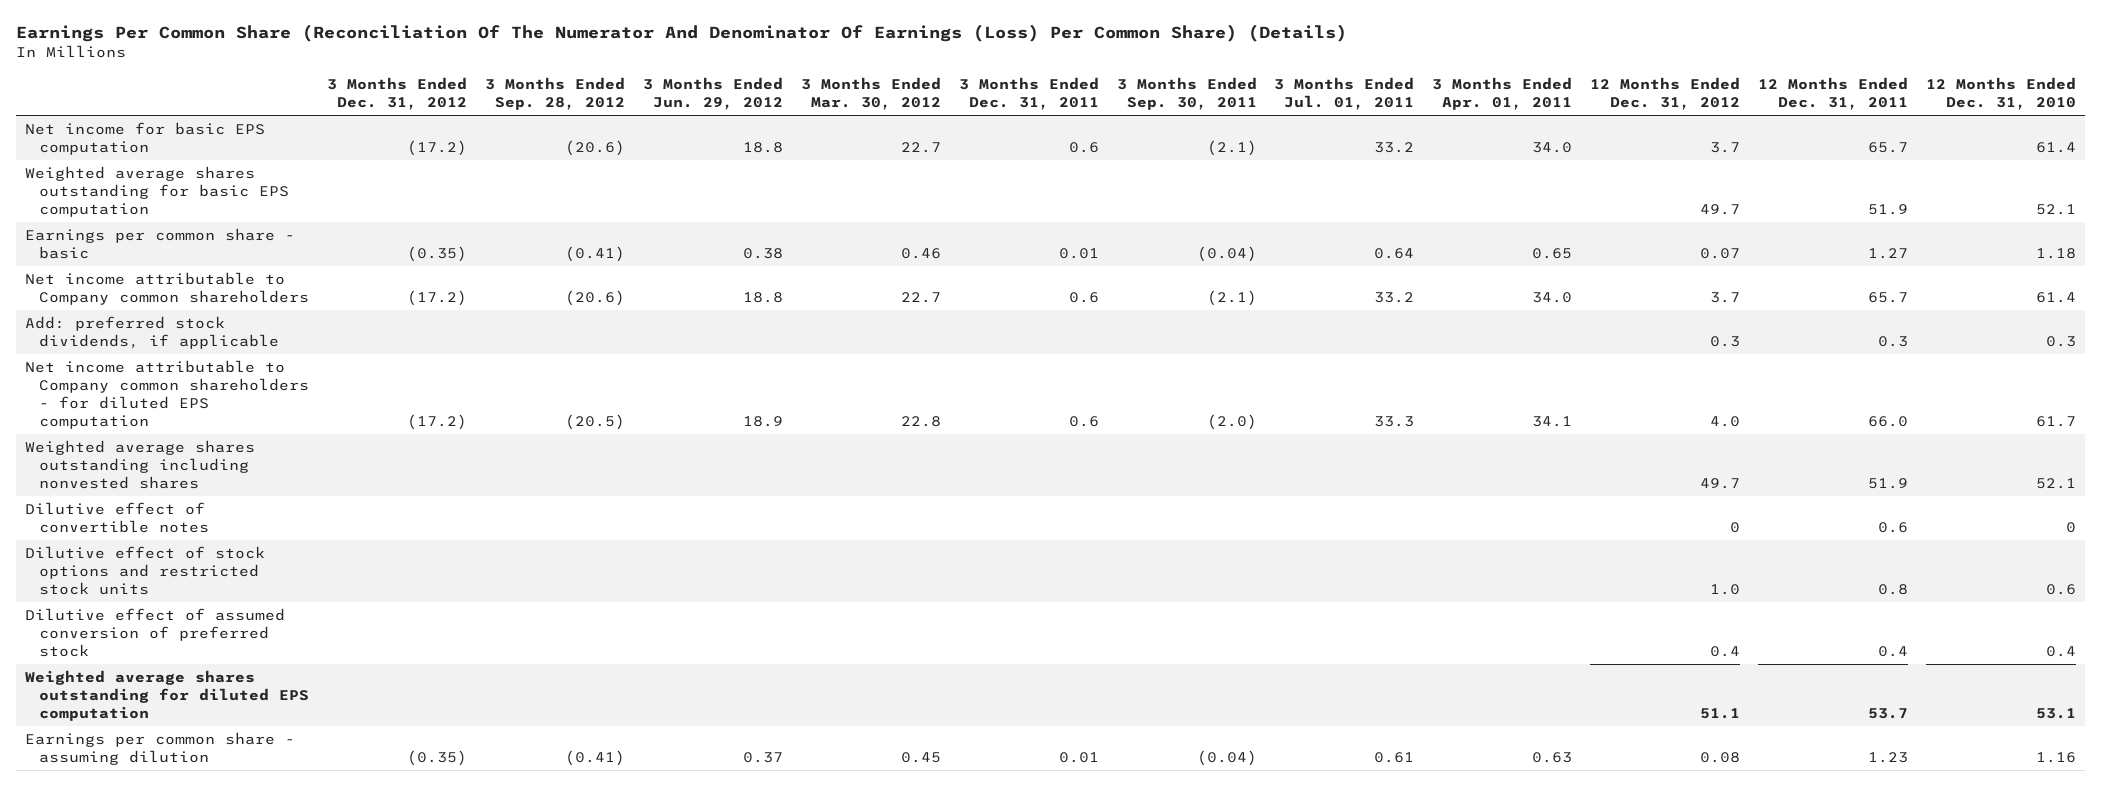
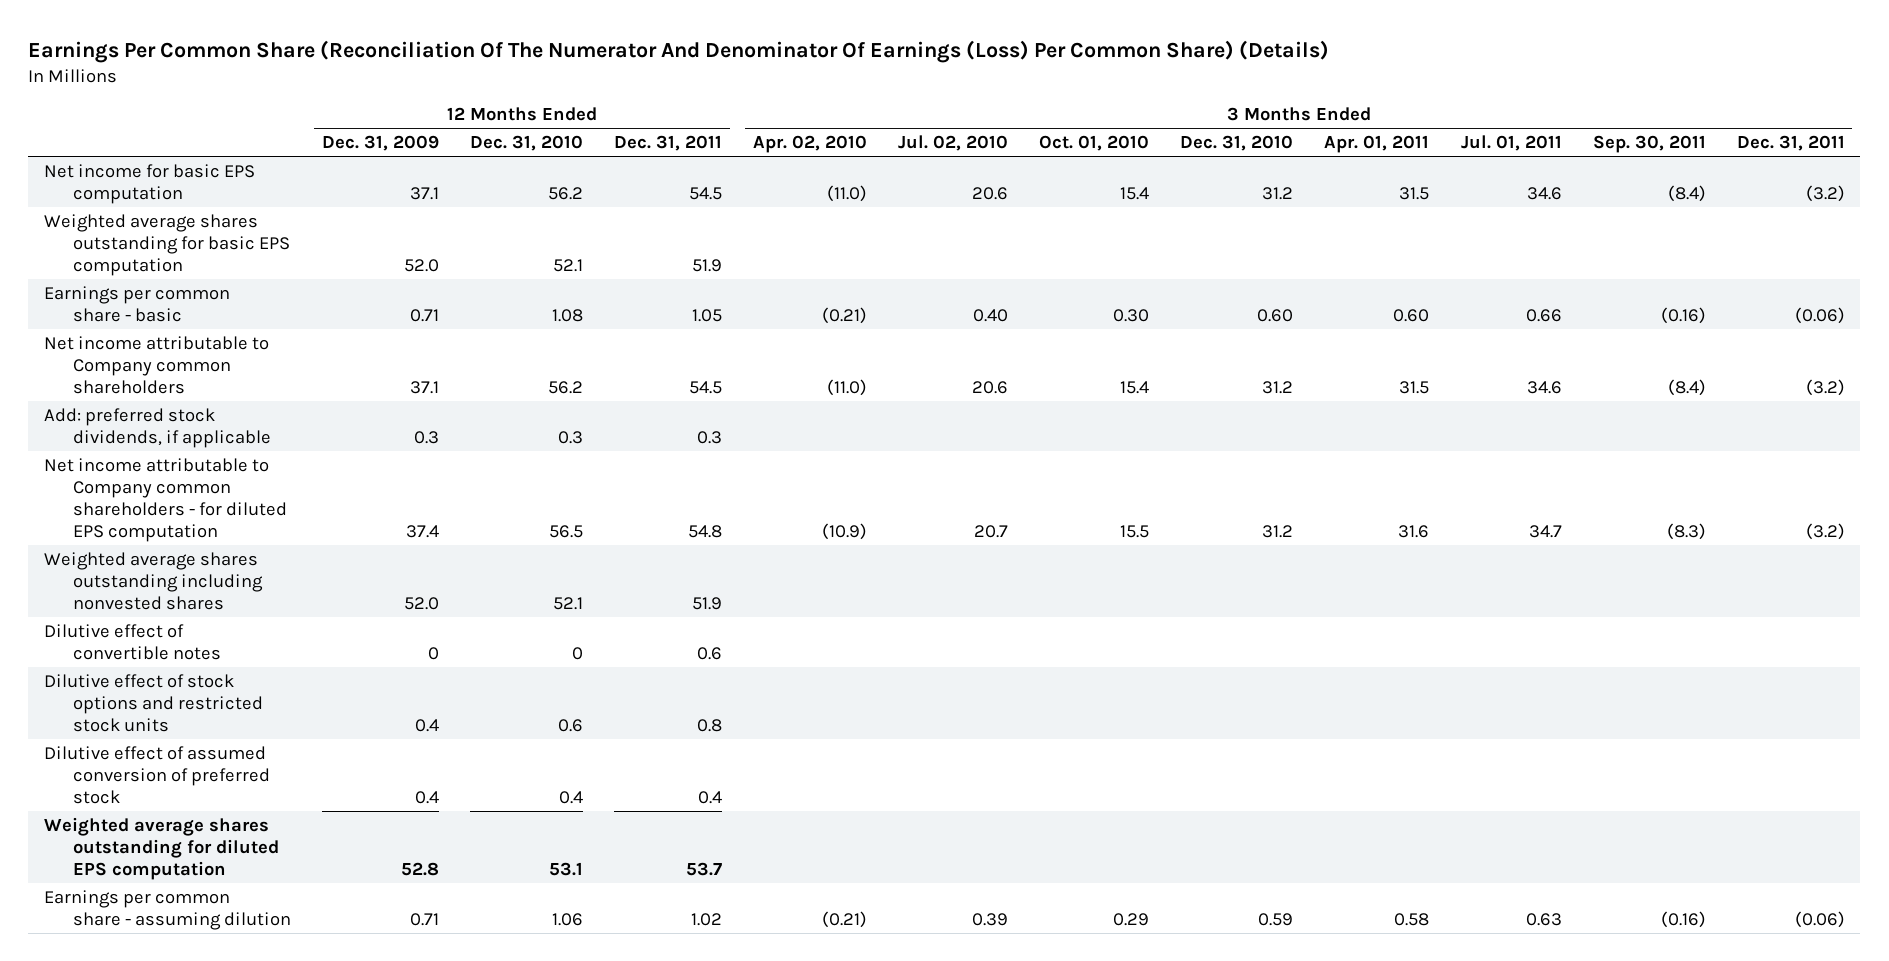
[326,77,467,111] 3 Months Ended Dec. 31, 2012 -> none
[484,77,625,111] 3 Months Ended Sep. 28, 2012 -> none
[642,77,783,111] 3 Months Ended Jun. 29, 2012 -> none
[800,77,941,111] 3 Months Ended Mar. 30, 2012 -> none
[1590,77,1741,111] 12 Months Ended Dec. 31, 2012 -> none
none -> [321,135,439,152] Dec. 31, 2009
none -> [753,135,868,154] Apr. 02, 2010
none -> [898,135,1009,152] Jul. 02, 2010
none -> [1039,135,1150,152] Oct. 01, 2010
none -> [1180,135,1294,152] Dec. 31, 2010
[1068,141,1099,153] 0.6 -> [1805,184,1845,202] (3.2)
[1206,139,1257,156] (2.1) -> [1667,184,1706,202] (8.4)
[1374,141,1415,153] 33.2 -> [1526,186,1562,200] 34.6
[1532,141,1573,153] 34.0 -> [1399,186,1430,200] 31.5
[1868,141,1909,153] 65.7 -> [689,186,723,200] 54.5
[2036,141,2077,153] 61.4 -> [547,186,583,200] 56.2
[1058,247,1099,259] 0.01 -> [1794,306,1845,324] (0.06)
[1196,245,1257,262] (0.04) -> [1660,306,1706,324] (0.16)
[1374,247,1415,259] 0.64 -> [1525,308,1562,322] 0.66
[1532,247,1573,259] 0.65 -> [1393,308,1430,322] 0.60
[1868,247,1909,259] 1.27 -> [692,308,723,322] 1.05
[2036,247,2077,259] 1.18 -> [551,308,583,322] 1.08
[1068,291,1099,303] 0.6 -> [1805,378,1845,396] (3.2)
[1206,289,1257,306] (2.1) -> [1667,378,1706,396] (8.4)
[1374,291,1415,303] 33.2 -> [1526,380,1562,394] 34.6
[1532,291,1573,303] 34.0 -> [1399,380,1430,394] 31.5
[1868,291,1909,303] 65.7 -> [689,380,723,394] 54.5
[2036,291,2077,303] 61.4 -> [547,380,583,394] 56.2
[1068,415,1099,427] 0.6 -> [1805,523,1845,541] (3.2)
[1206,413,1257,430] (2.0) -> [1666,523,1706,541] (8.3)
[1374,415,1415,427] 33.3 -> [1528,525,1562,539] 34.7
[1532,415,1573,427] 34.1 -> [1398,525,1430,539] 31.6
[1868,415,1909,427] 66.0 -> [688,525,723,539] 54.8
[2036,415,2077,427] 61.7 -> [548,525,583,539] 56.5
[1058,751,1099,763] 0.01 -> [1794,910,1845,928] (0.06)
[1196,749,1257,766] (0.04) -> [1660,910,1706,928] (0.16)
[1374,751,1415,763] 0.61 -> [1525,912,1562,926] 0.63
[1532,751,1573,763] 0.63 -> [1394,912,1430,926] 0.58
[1868,751,1909,763] 1.23 -> [691,912,723,926] 1.02
[2036,751,2077,763] 1.16 -> [551,912,583,926] 1.06

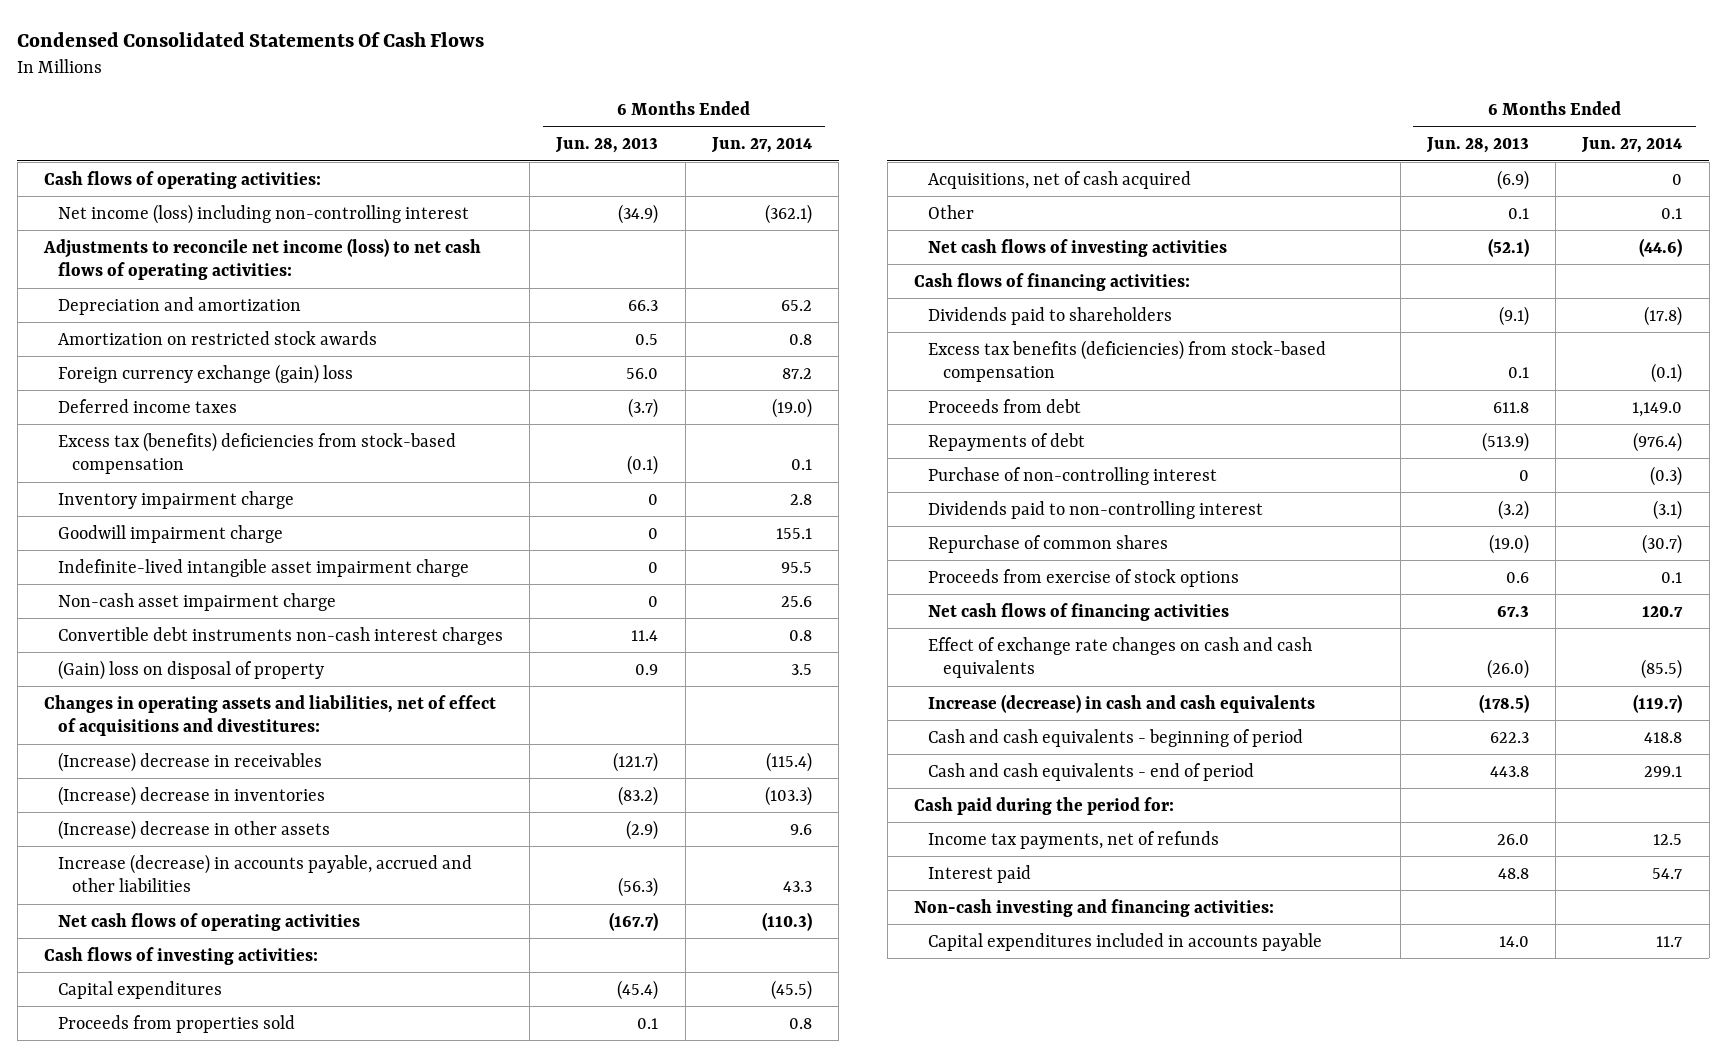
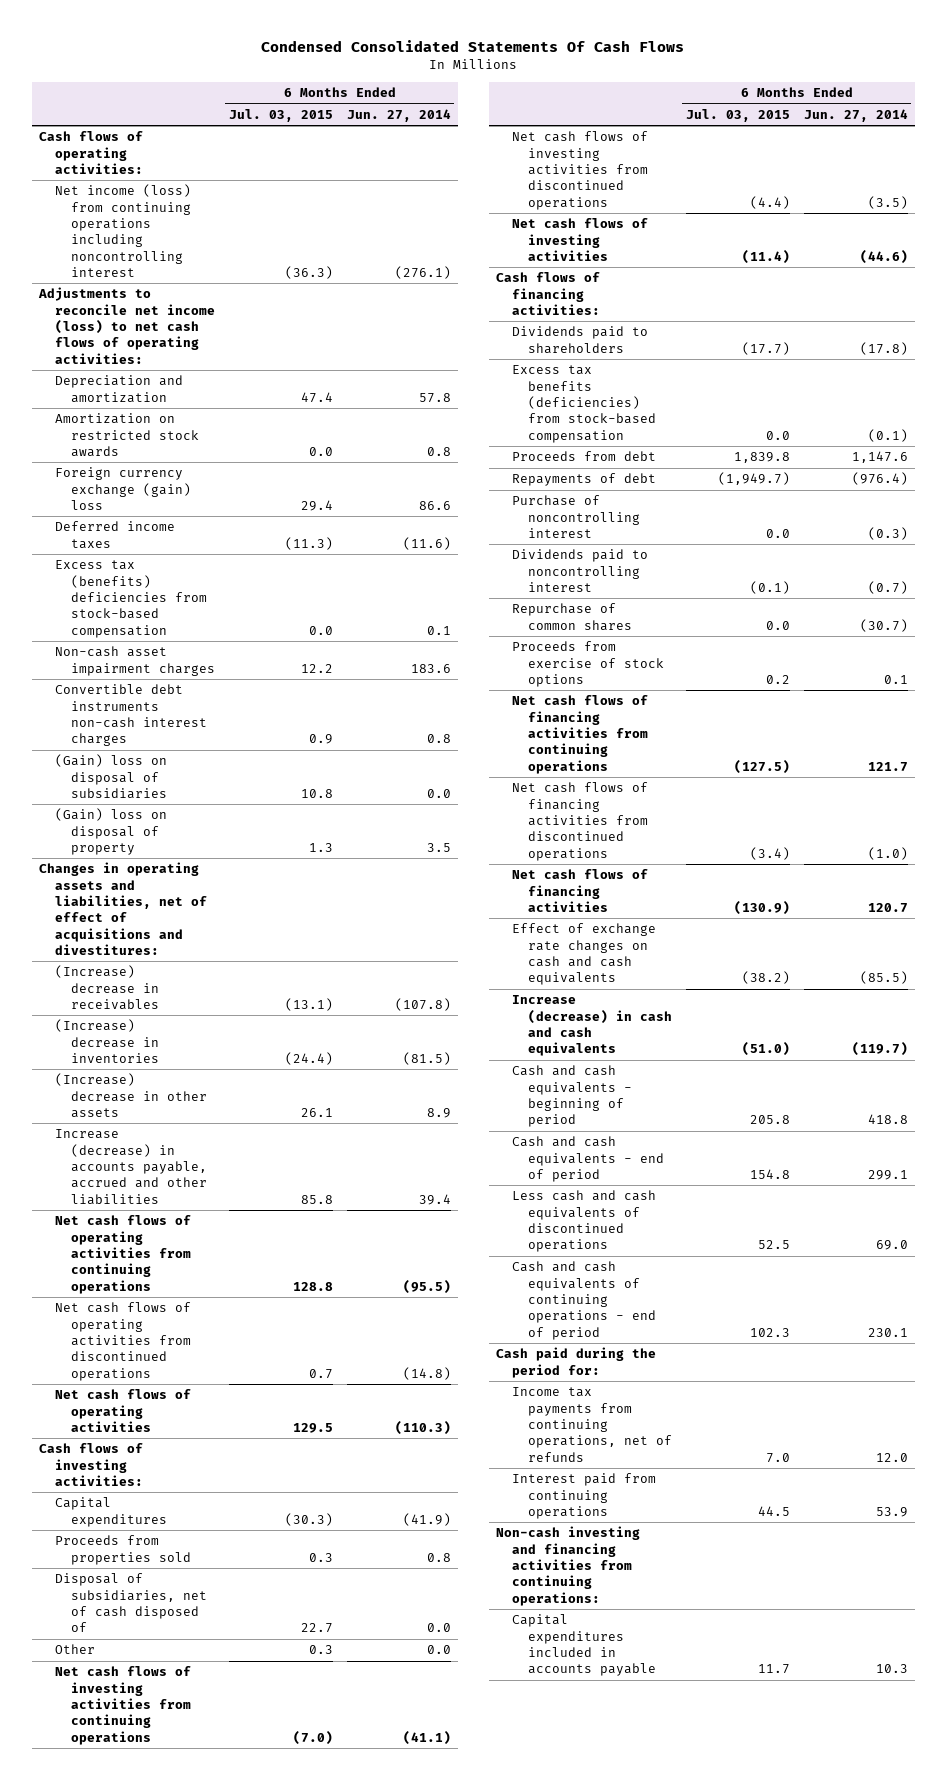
[555,137,659,154] Jun. 28, 2013 -> none
none -> [228,108,333,122] Jul. 03, 2015
[57,203,469,224] Net income (loss) including non-controlling interest -> none
none -> [54,184,191,277] Net income (loss) from continuing operations including noncontrolling interest
[780,299,812,311] 65.2 -> [418,392,451,403] 57.8
[781,367,812,379] 87.2 -> [418,500,451,510] 86.6
[771,397,812,418] (19.0) -> [402,536,451,550] (11.6)
[57,490,294,509] Inventory impairment charge -> none
[57,524,283,543] Goodwill impairment charge -> none
[57,558,469,577] Indefinite-lived intangible asset impairment charge -> none
[57,592,336,611] Non-cash asset impairment charge -> [54,646,215,676] Non-cash asset impairment charges
[780,595,812,607] 25.6 -> [410,663,451,673] 183.6
none -> [54,754,167,799] (Gain) loss on disposal of subsidiaries
[765,751,812,772] (115.4) -> [394,997,451,1011] (107.8)
[764,785,812,806] (103.3) -> [402,1051,451,1065] (81.5)
[789,823,812,835] 9.6 -> [426,1107,451,1118] 8.9
[782,881,812,893] 43.3 -> [418,1193,451,1205] 39.4
none -> [54,1215,191,1294] Net cash flows of operating activities from continuing operations
none -> [54,1302,191,1381] Net cash flows of operating activities from discontinued operations
[770,979,812,1000] (45.5) -> [402,1512,451,1526] (41.9)
[928,170,1192,189] Acquisitions, net of cash acquired -> none
none -> [54,1573,207,1633] Disposal of subsidiaries, net of cash disposed of
[1661,207,1683,219] 0.1 -> [426,1645,451,1655] 0.0
none -> [54,1666,191,1745] Net cash flows of investing activities from continuing operations
none -> [512,131,649,210] Net cash flows of investing activities from discontinued operations
[1632,401,1683,417] 1,149.0 -> [851,451,908,464] 1,147.6
[928,466,1218,485] Purchase of non-controlling interest -> [512,495,640,538] Purchase of noncontrolling interest
[928,500,1264,519] Dividends paid to non-controlling interest -> [512,549,649,592] Dividends paid to noncontrolling interest
[1653,499,1683,520] (3.1) -> [867,580,908,594] (0.7)
none -> [512,695,649,774] Net cash flows of financing activities from continuing operations
none -> [512,782,649,861] Net cash flows of financing activities from discontinued operations
none -> [512,1190,657,1253] Less cash and cash equivalents of discontinued operations
none -> [512,1261,656,1340] Cash and cash equivalents of continuing operations - end of period
[928,830,1220,849] Income tax payments, net of refunds -> [512,1387,672,1462] Income tax payments from continuing operations, net of refunds
[1653,833,1683,845] 12.5 -> [875,1452,908,1462] 12.0
[928,864,1032,883] Interest paid -> [512,1473,657,1519] Interest paid from continuing operations
[1652,867,1683,879] 54.7 -> [875,1506,908,1517] 53.9
[914,898,1275,917] Non-cash investing and financing activities: -> [496,1526,641,1606] Non-cash investing and financing activities from continuing operations:
[1656,935,1683,947] 11.7 -> [875,1664,908,1674] 10.3

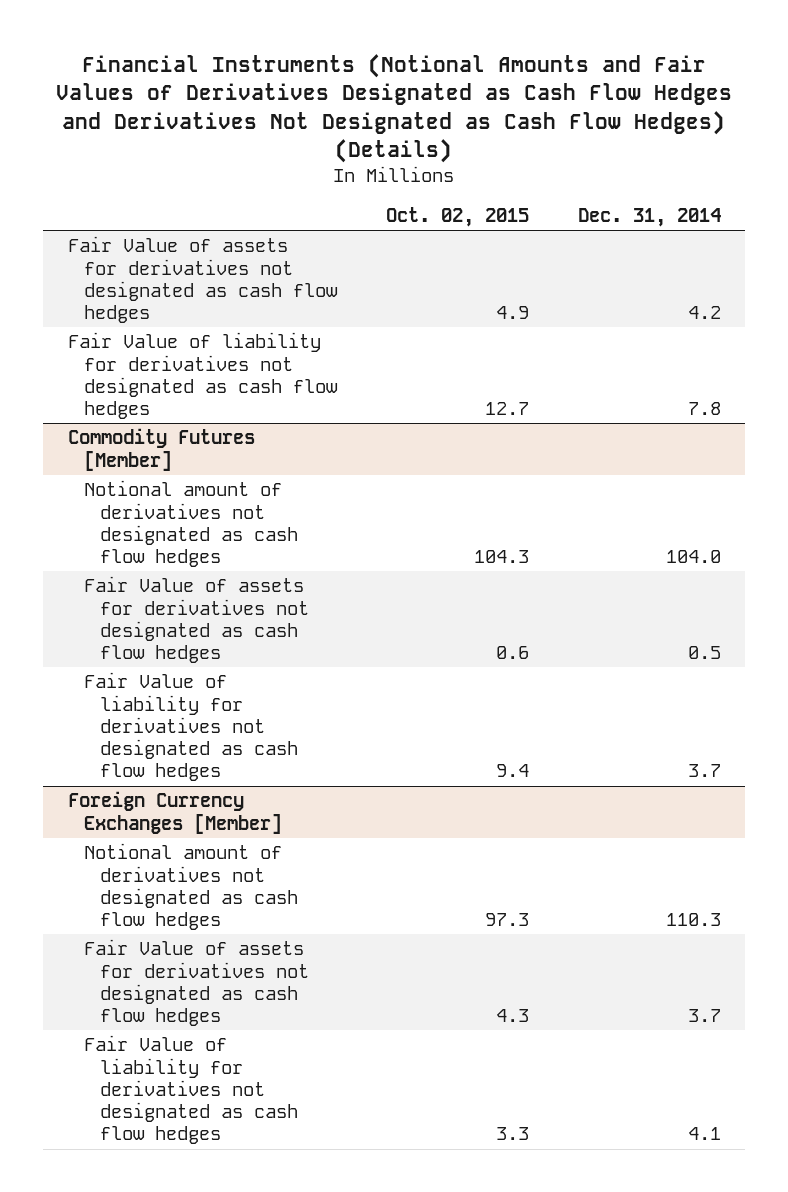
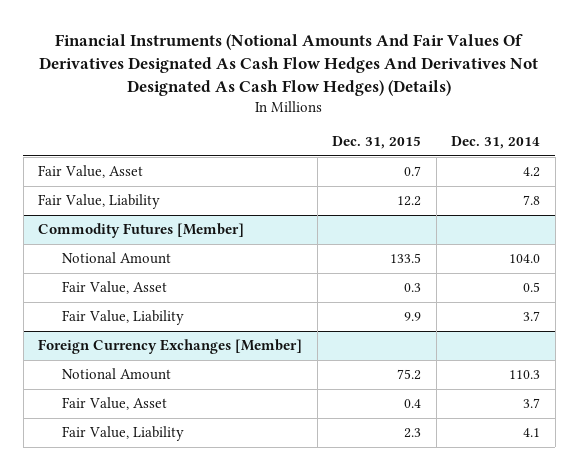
[56,53,733,164] Financial Instruments (Notional Amounts and Fair Values of Derivatives Designated as Cash Flow Hedges and Derivatives Not Designated as Cash Flow Hedges) (Details) -> [39,34,539,97] Financial Instruments (Notional Amounts And Fair Values Of Derivatives Designated As Cash Flow Hedges And Derivatives Not Designated As Cash Flow Hedges) (Details)
[385,206,529,227] Oct. 02, 2015 -> none
none -> [332,136,422,150] Dec. 31, 2015
[67,236,338,323] Fair Value of assets for derivatives not designated as cash flow hedges -> [38,165,144,179] Fair Value, Asset
[67,332,338,419] Fair Value of liability for derivatives not designated as cash flow hedges -> [38,194,161,210] Fair Value, Liability
[83,480,299,567] Notional amount of derivatives not designated as cash flow hedges -> [61,252,171,265] Notional Amount
[83,576,310,663] Fair Value of assets for derivatives not designated as cash flow hedges -> [61,281,167,295] Fair Value, Asset
[83,672,299,782] Fair Value of liability for derivatives not designated as cash flow hedges -> [61,310,184,326] Fair Value, Liability
[83,843,299,930] Notional amount of derivatives not designated as cash flow hedges -> [61,368,171,381] Notional Amount
[83,939,310,1026] Fair Value of assets for derivatives not designated as cash flow hedges -> [61,397,167,411] Fair Value, Asset
[83,1035,299,1145] Fair Value of liability for derivatives not designated as cash flow hedges -> [61,426,184,442] Fair Value, Liability

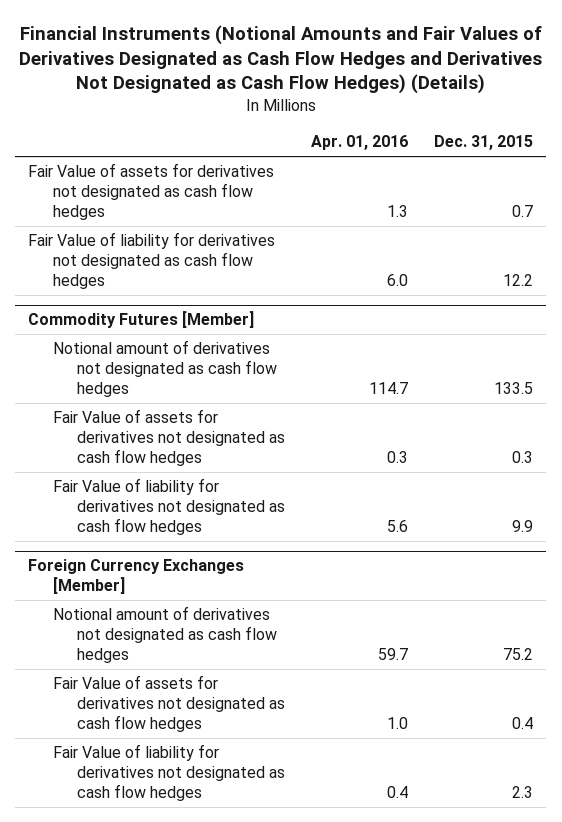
[39,34,539,97] Financial Instruments (Notional Amounts And Fair Values Of Derivatives Designated As Cash Flow Hedges And Derivatives Not Designated As Cash Flow Hedges) (Details) -> [18,24,542,95] Financial Instruments (Notional Amounts and Fair Values of Derivatives Designated as Cash Flow Hedges and Derivatives Not Designated as Cash Flow Hedges) (Details)
[451,136,541,150] Dec. 31, 2014 -> none
none -> [311,135,409,151] Apr. 01, 2016
[38,165,144,179] Fair Value, Asset -> [28,163,275,221] Fair Value of assets for derivatives not designated as cash flow hedges
[38,194,161,210] Fair Value, Liability -> [28,232,276,290] Fair Value of liability for derivatives not designated as cash flow hedges
[61,252,171,265] Notional Amount -> [52,340,278,398] Notional amount of derivatives not designated as cash flow hedges
[61,281,167,295] Fair Value, Asset -> [52,409,286,467] Fair Value of assets for derivatives not designated as cash flow hedges
[61,310,184,326] Fair Value, Liability -> [52,478,286,536] Fair Value of liability for derivatives not designated as cash flow hedges
[61,368,171,381] Notional Amount -> [52,606,278,664] Notional amount of derivatives not designated as cash flow hedges
[61,397,167,411] Fair Value, Asset -> [52,675,286,733] Fair Value of assets for derivatives not designated as cash flow hedges
[61,426,184,442] Fair Value, Liability -> [52,744,286,802] Fair Value of liability for derivatives not designated as cash flow hedges

